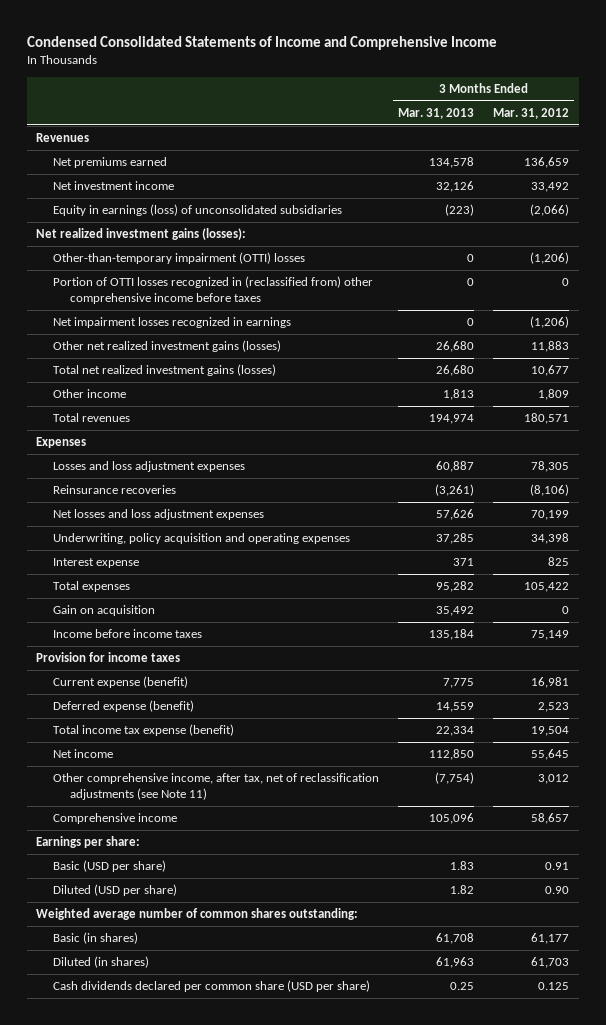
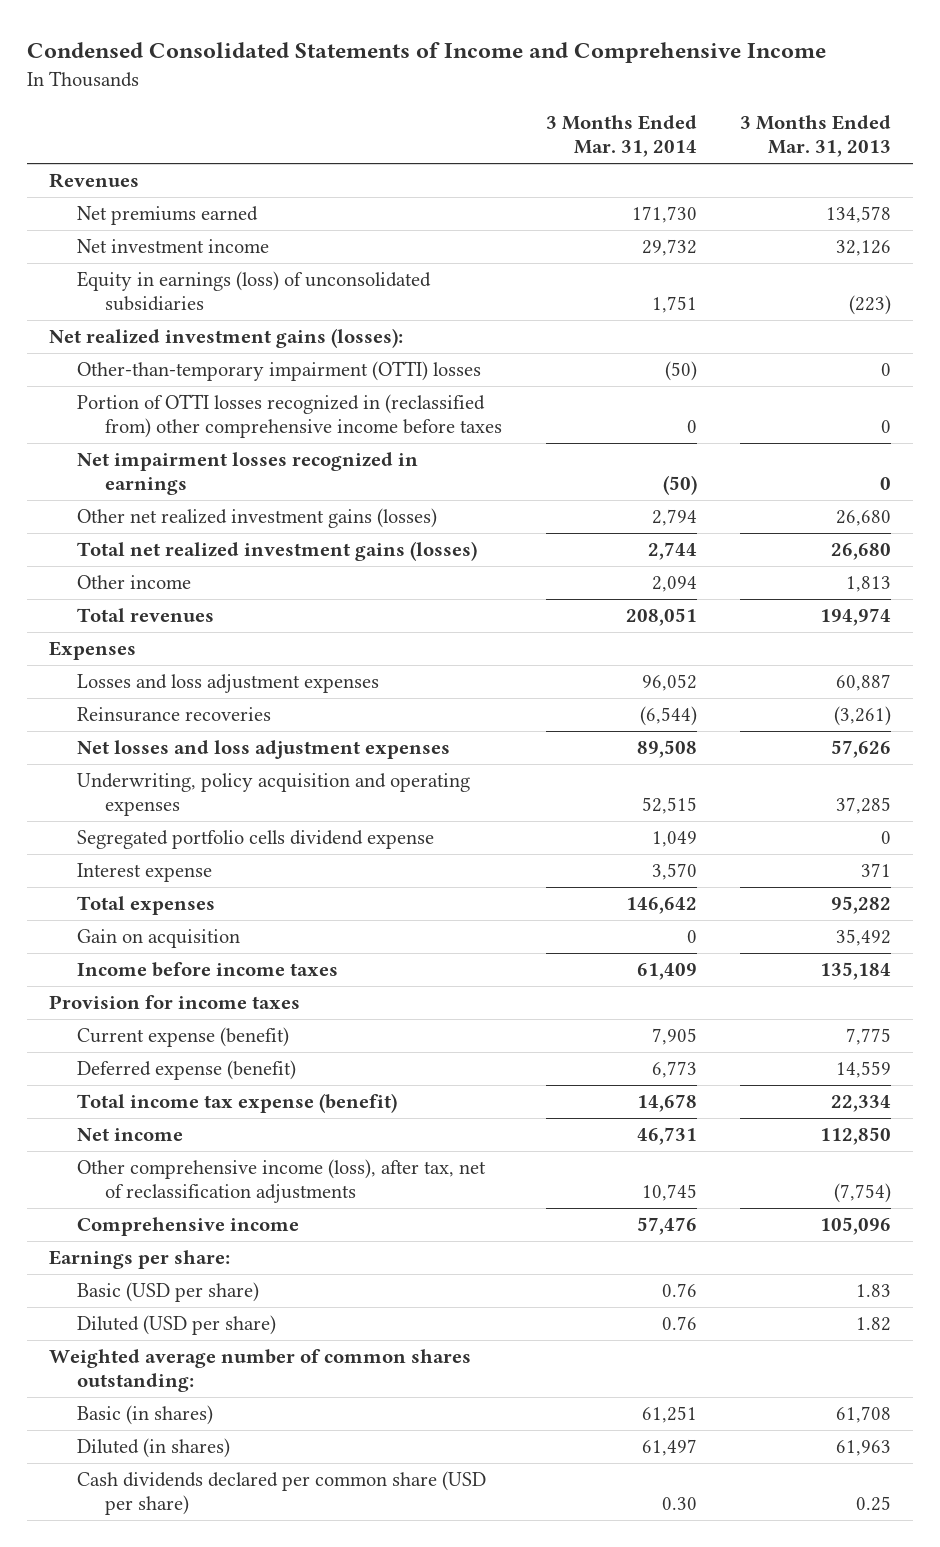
[493,108,570,120] Mar. 31, 2012 -> none
none -> [545,115,697,158] 3 Months Ended Mar. 31, 2014
none -> [77,830,435,850] Segregated portfolio cells dividend expense
[52,773,379,801] Other comprehensive income, after tax, net of reclassification adjustments (see Note 11) -> [77,1159,487,1203] Other comprehensive income (loss), after tax, net of reclassification adjustments

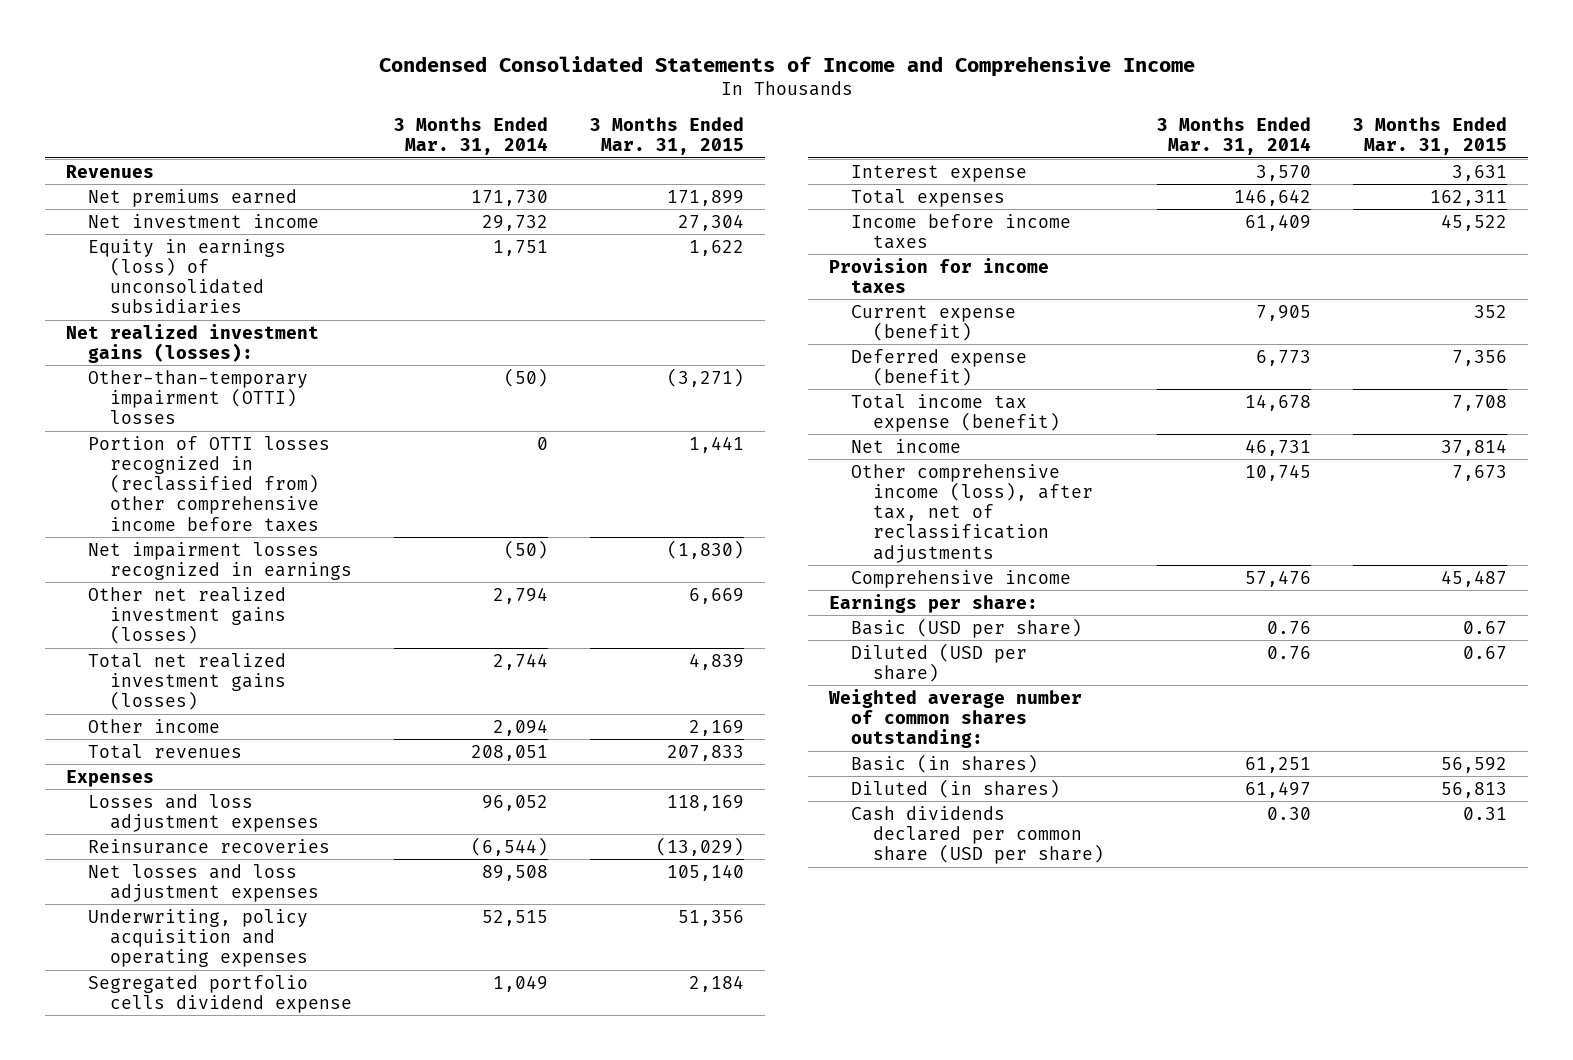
[740,115,892,158] 3 Months Ended Mar. 31, 2013 -> none
none -> [589,116,744,156] 3 Months Ended Mar. 31, 2015
[77,929,241,949] Gain on acquisition -> none

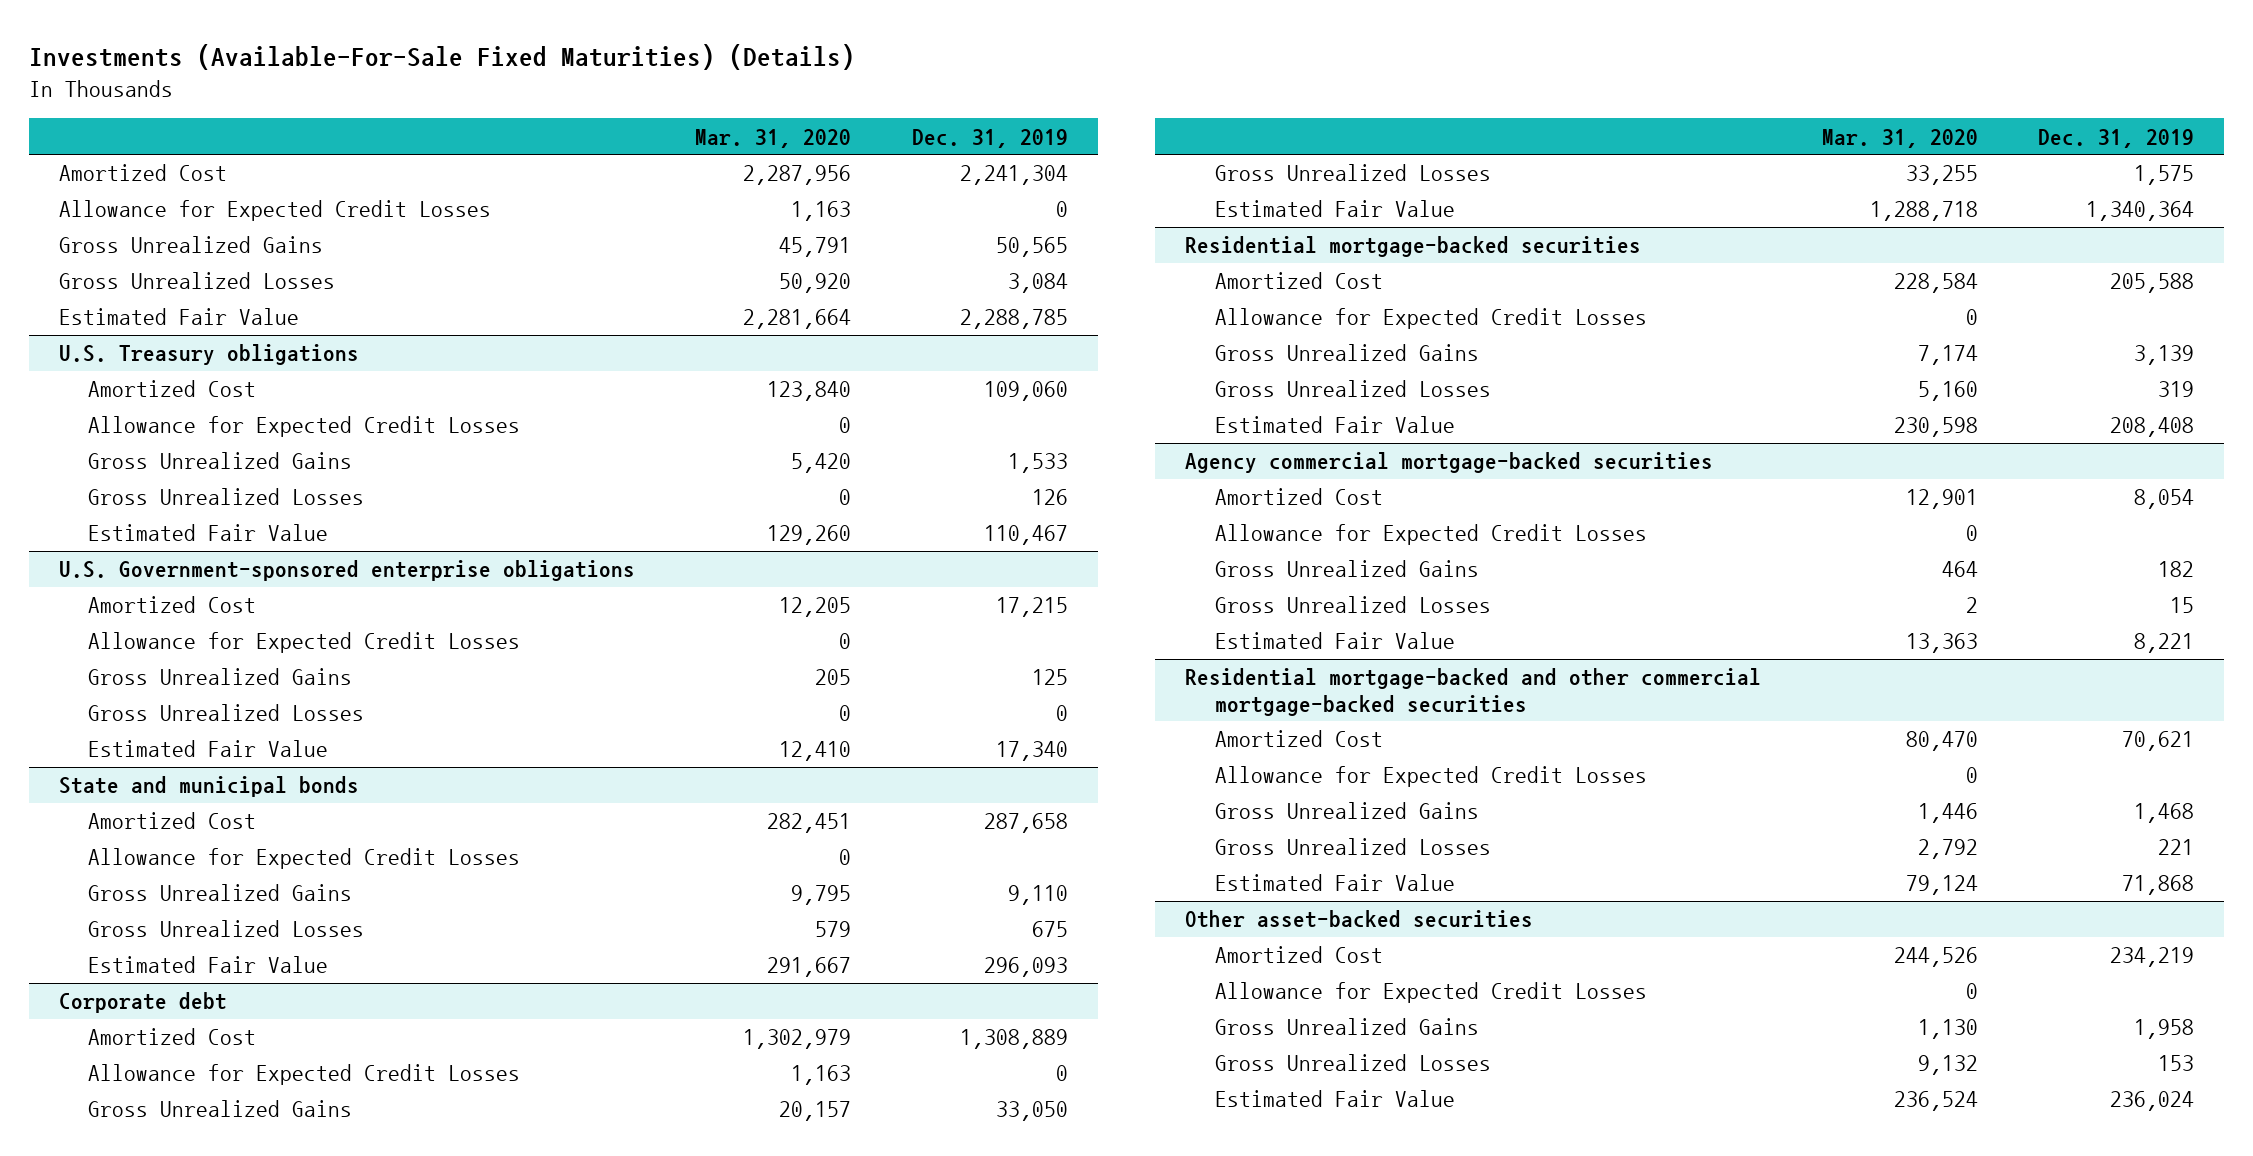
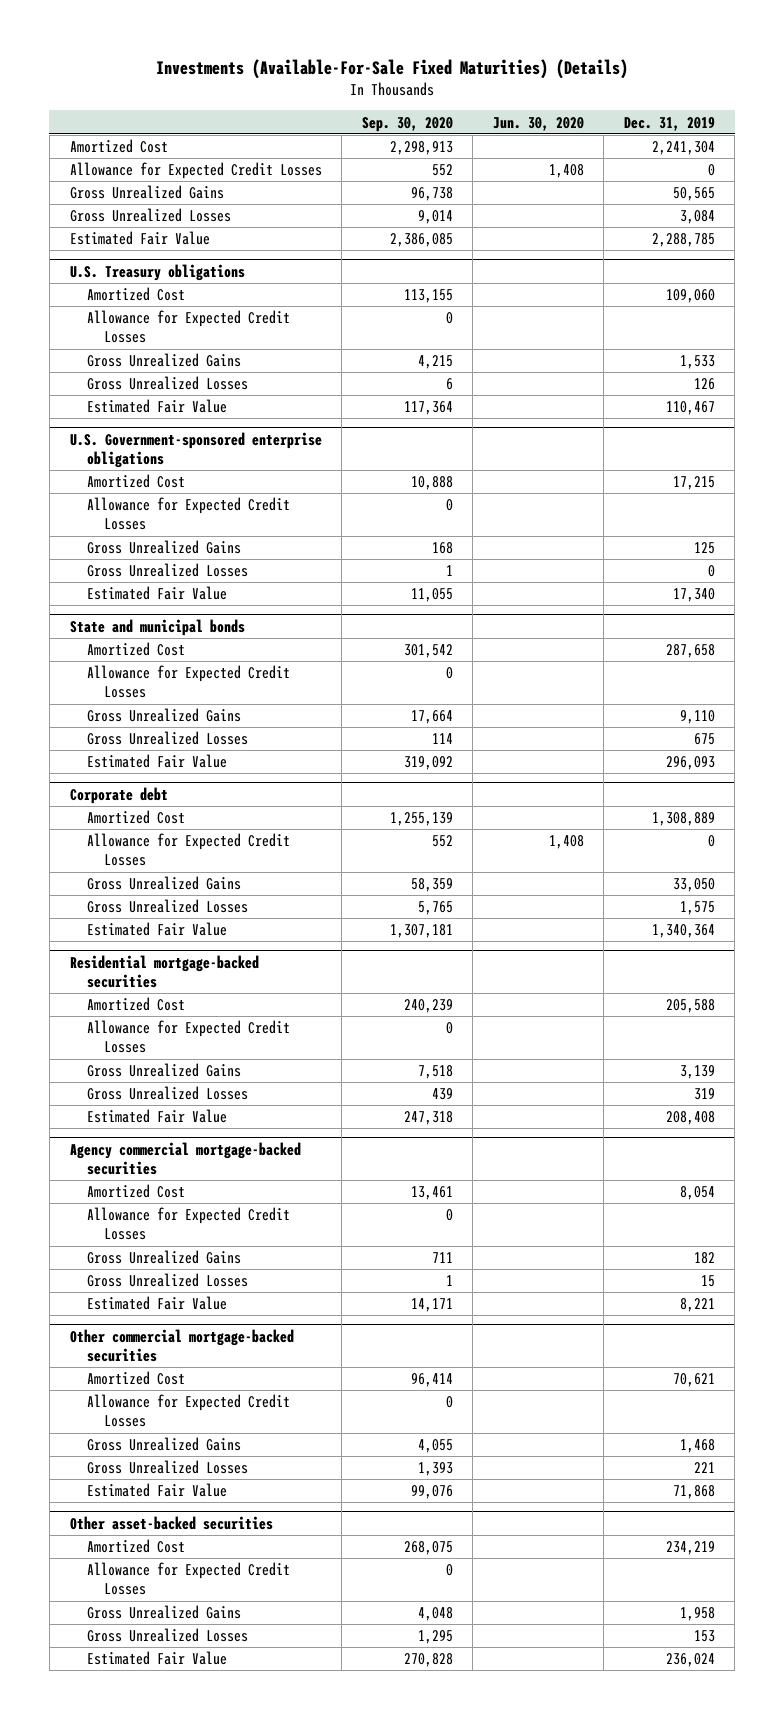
[695,128,852,148] Mar. 31, 2020 -> none
none -> [361,116,453,132] Sep. 30, 2020
none -> [492,116,584,131] Jun. 30, 2020
[1185,668,1762,716] Residential mortgage-backed and other commercial mortgage-backed securities -> [69,1328,294,1363] Other commercial mortgage-backed securities

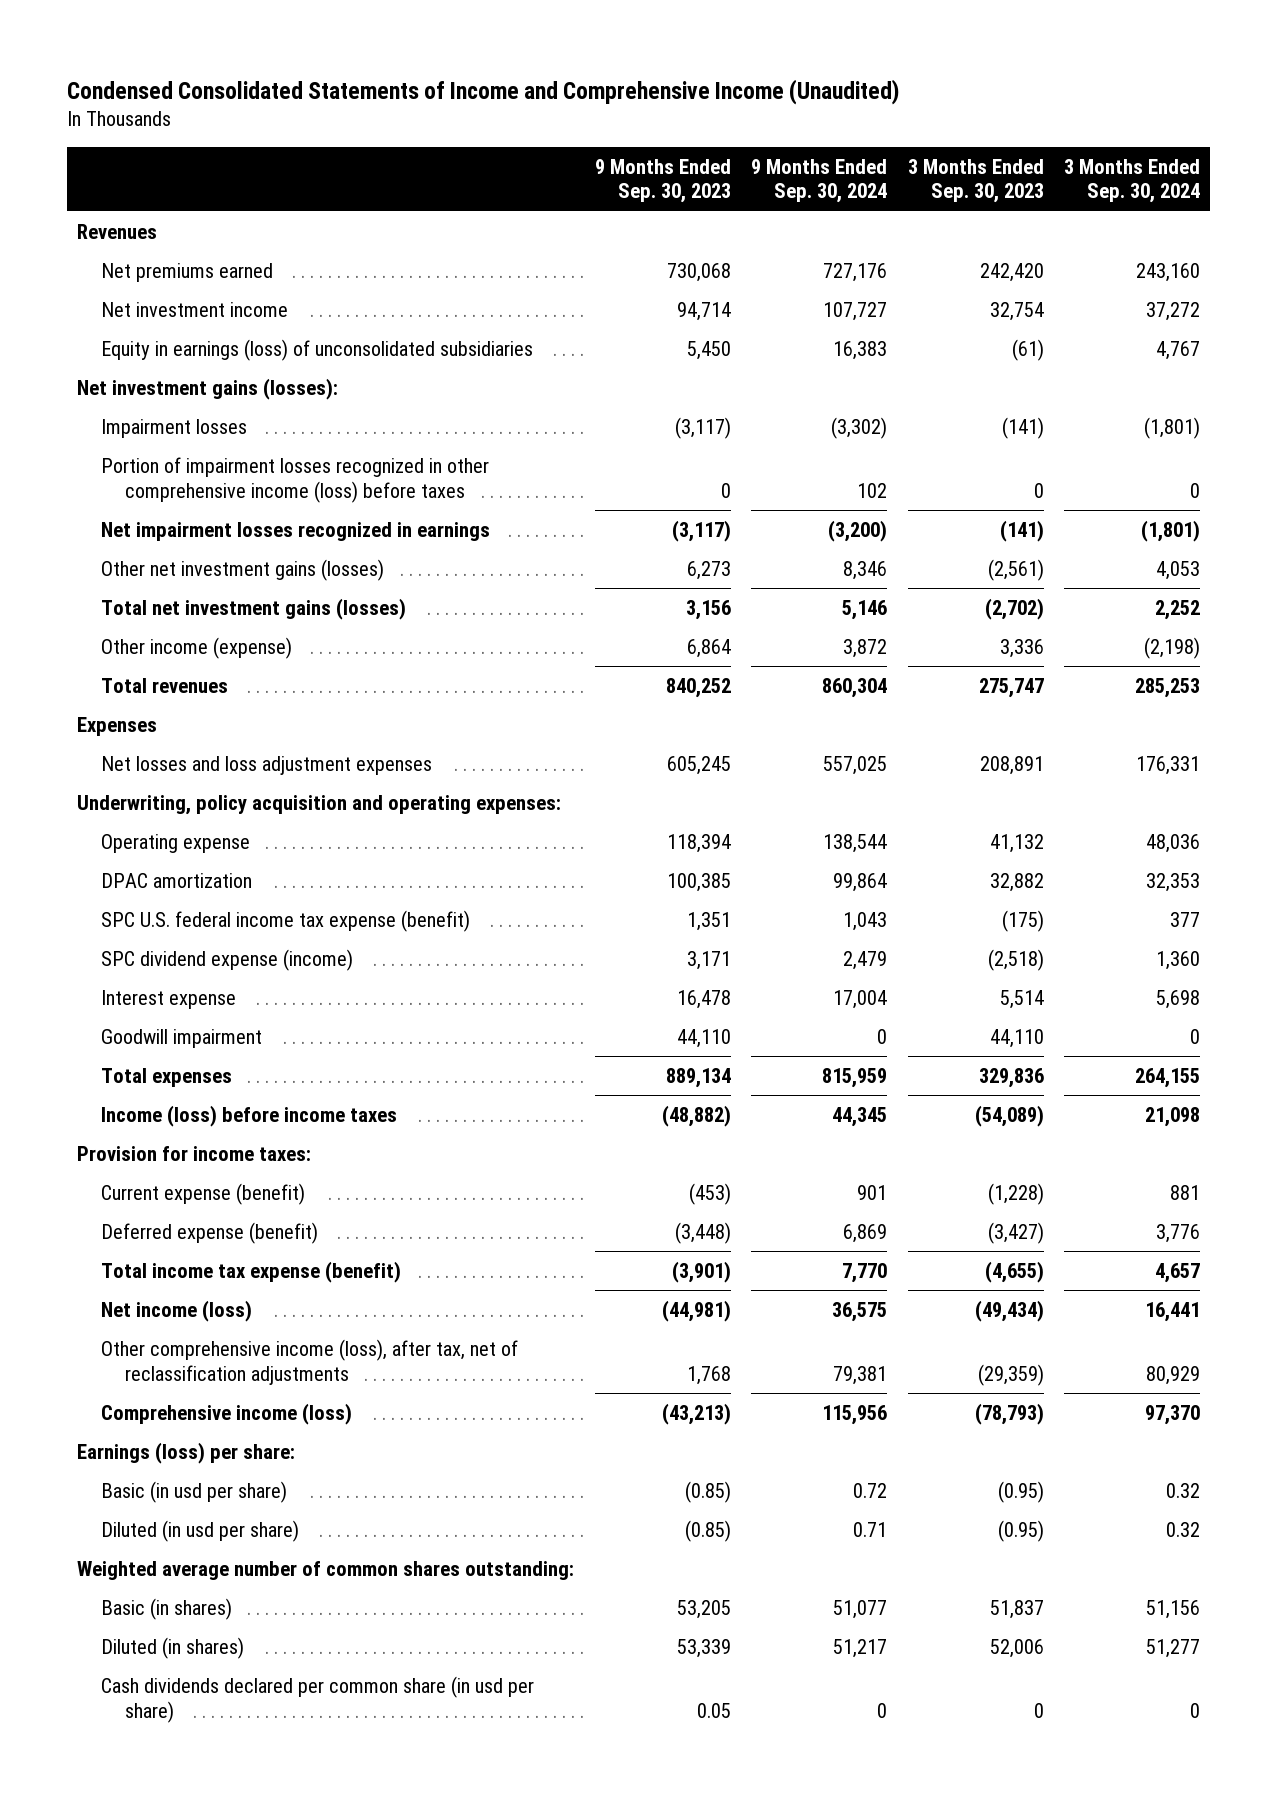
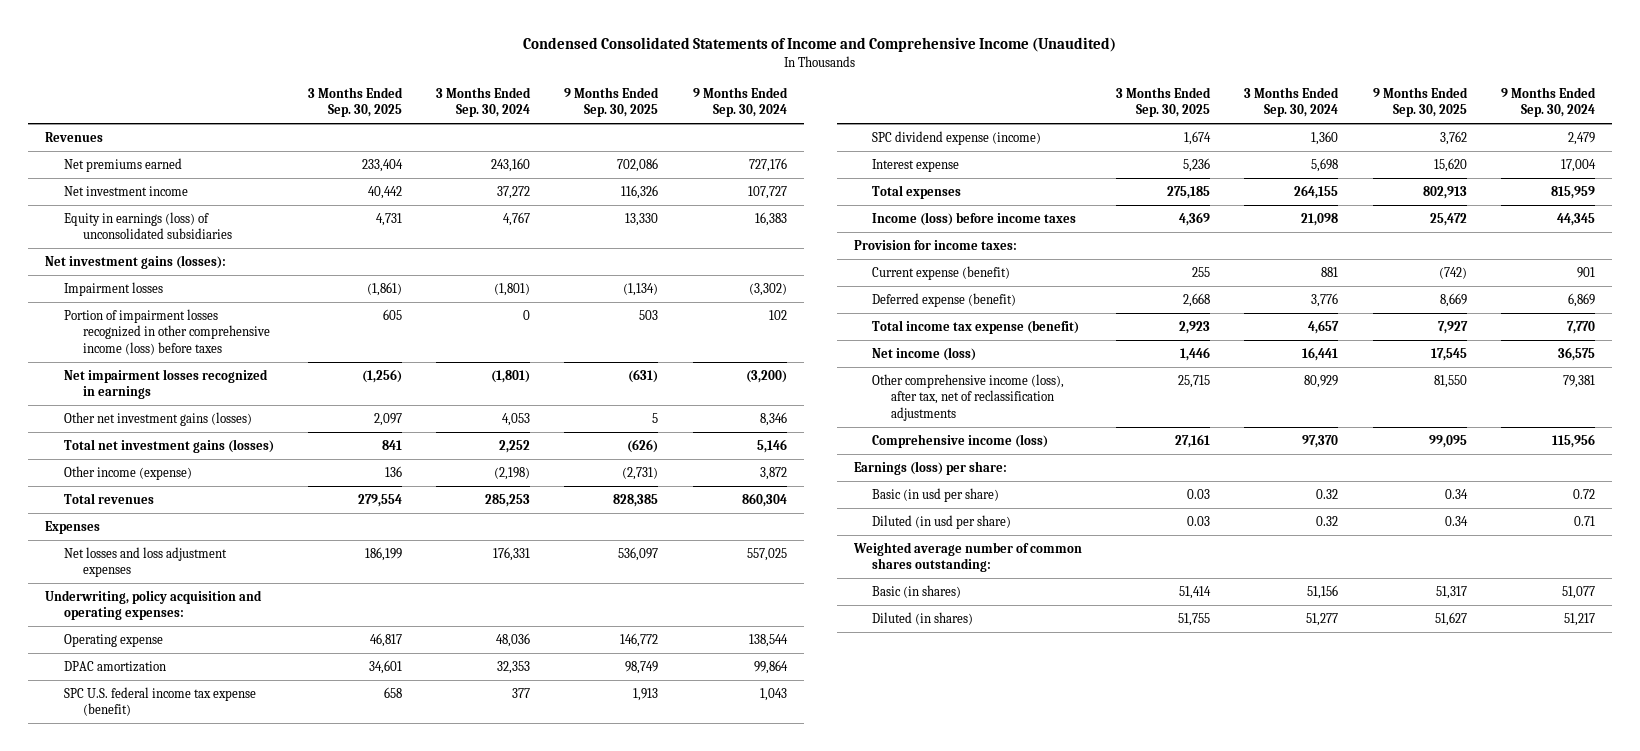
[594,158,731,204] 9 Months Ended Sep. 30, 2023 -> none
[907,158,1044,204] 3 Months Ended Sep. 30, 2023 -> none
none -> [308,86,404,118] 3 Months Ended Sep. 30, 2025
none -> [564,86,660,118] 9 Months Ended Sep. 30, 2025
[101,1028,263,1048] Goodwill impairment -> none
[101,1675,535,1723] Cash dividends declared per common share (in usd per share) -> none

